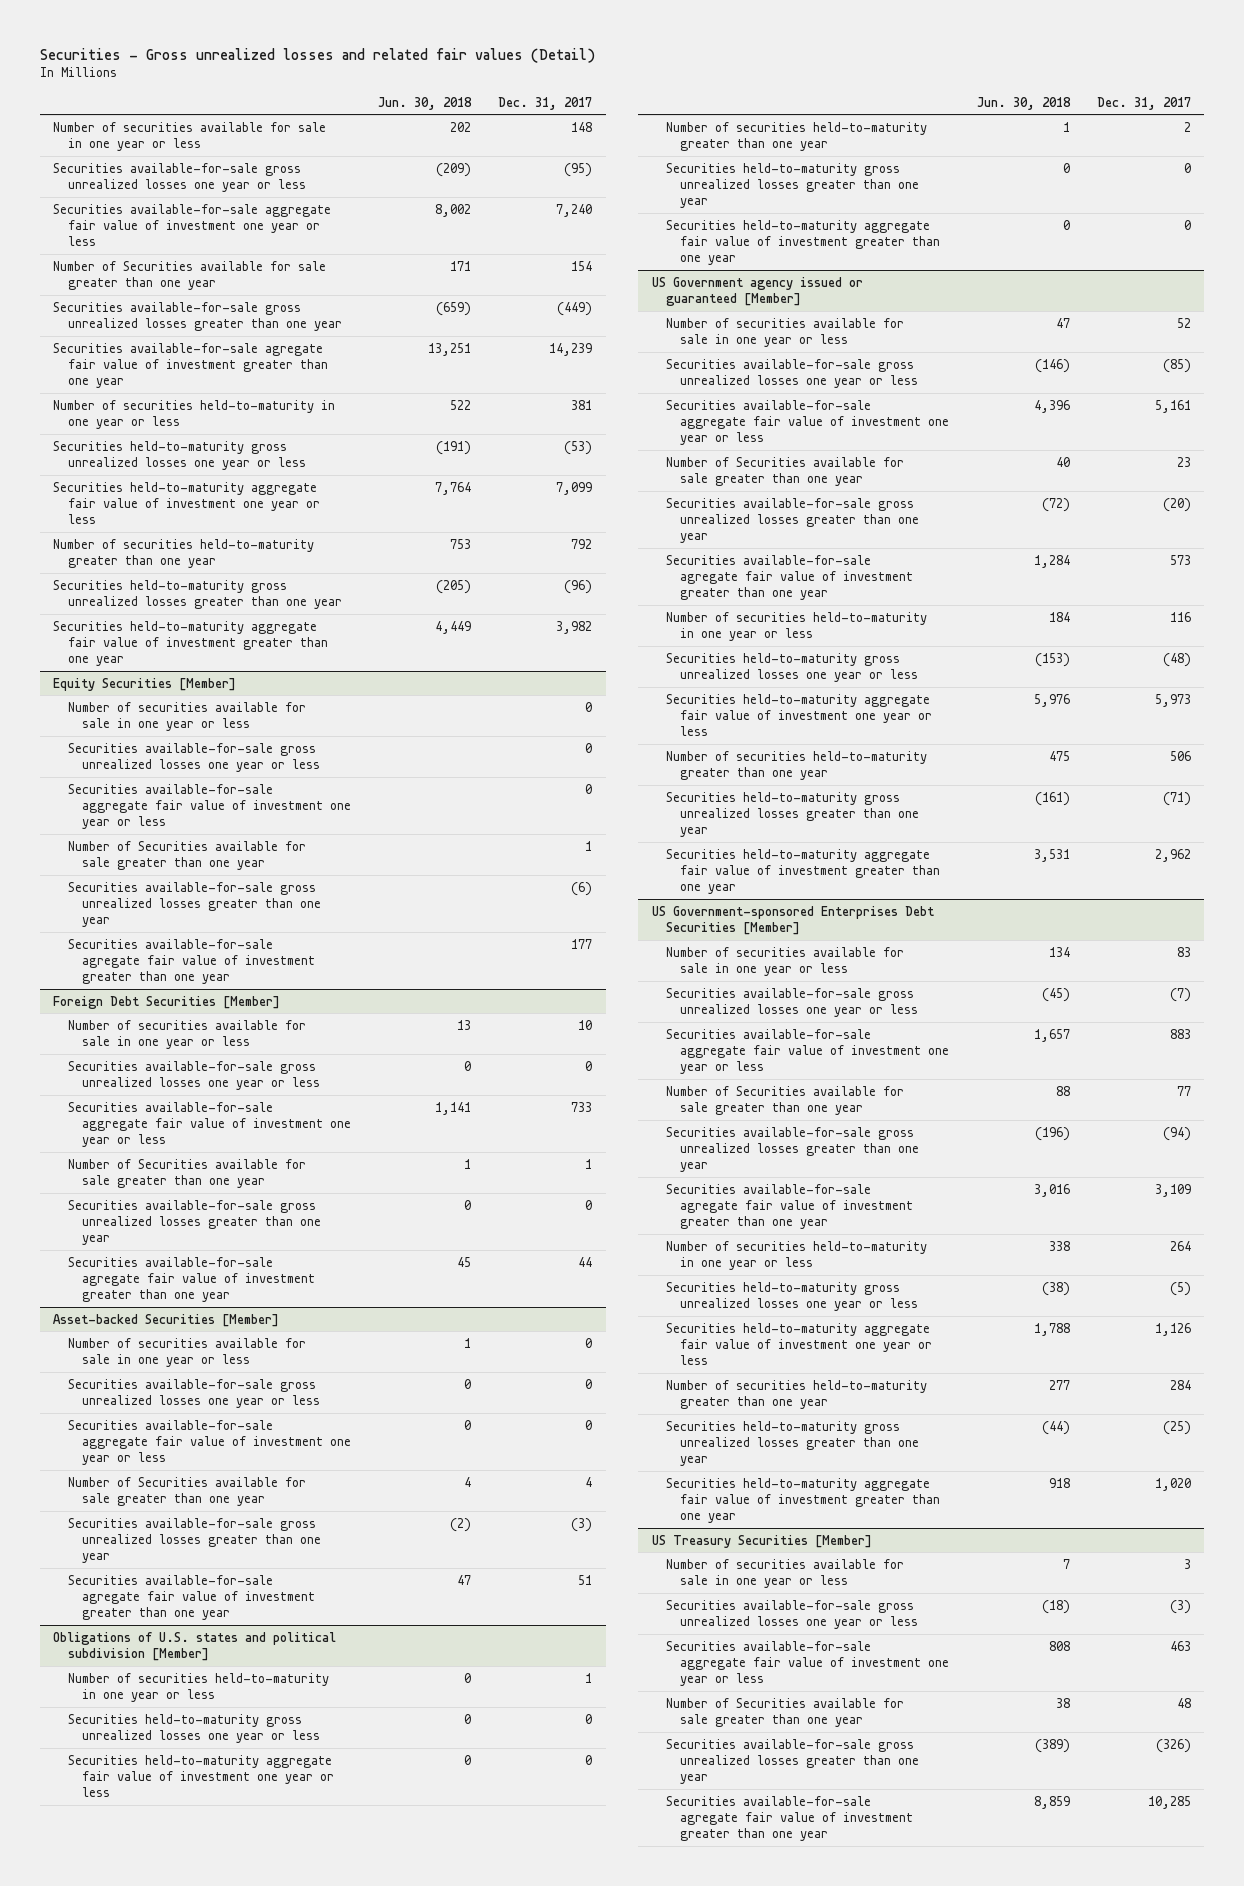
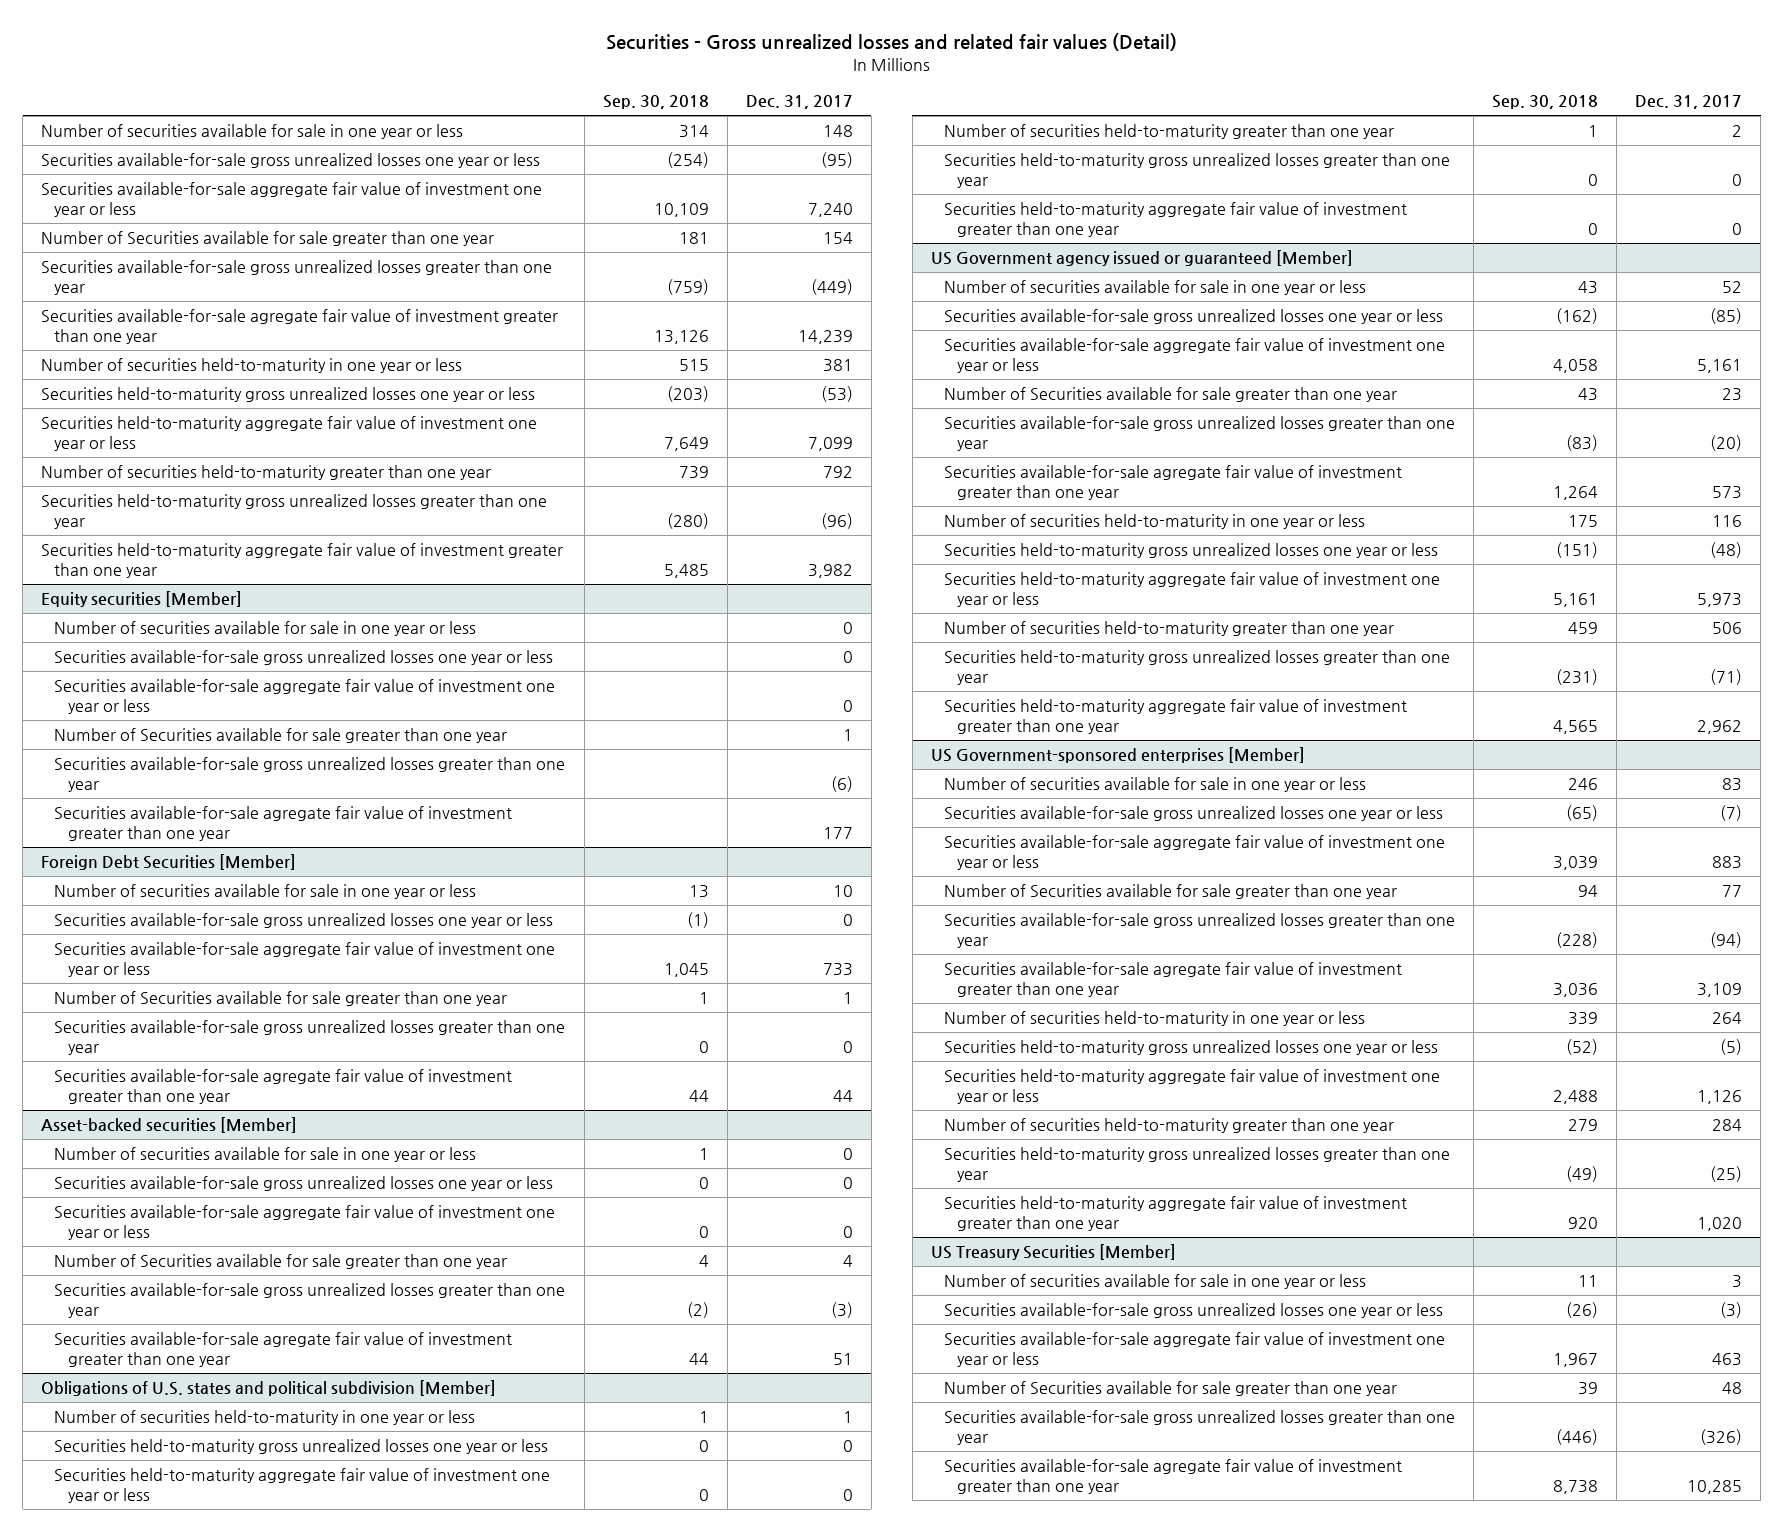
[378,96,473,110] Jun. 30, 2018 -> none
none -> [602,95,709,110] Sep. 30, 2018
[53,677,237,691] Equity Securities [Member] -> [41,591,243,608] Equity securities [Member]
[53,1313,280,1327] Asset-backed Securities [Member] -> [41,1117,298,1134] Asset-backed securities [Member]
[651,905,934,935] US Government-sponsored Enterprises Debt Securities [Member] -> [930,747,1305,764] US Government-sponsored enterprises [Member]

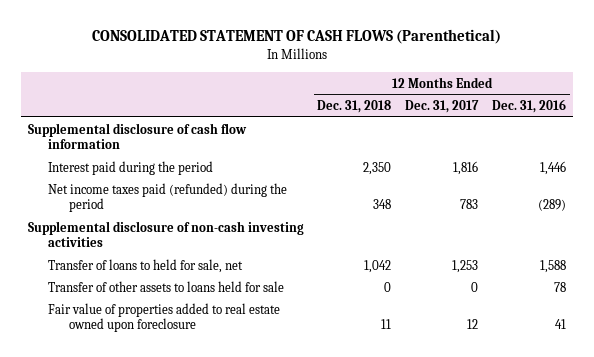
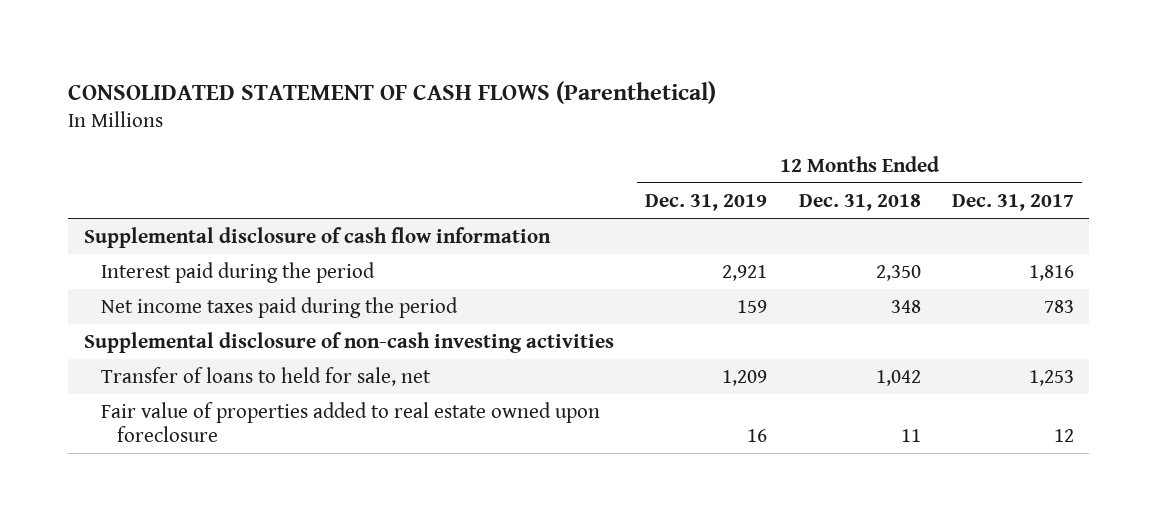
[492,99,567,114] Dec. 31, 2016 -> none
none -> [645,193,768,211] Dec. 31, 2019
[48,182,288,213] Net income taxes paid (refunded) during the period -> [100,296,458,318] Net income taxes paid during the period
[48,280,285,292] Transfer of other assets to loans held for sale -> none

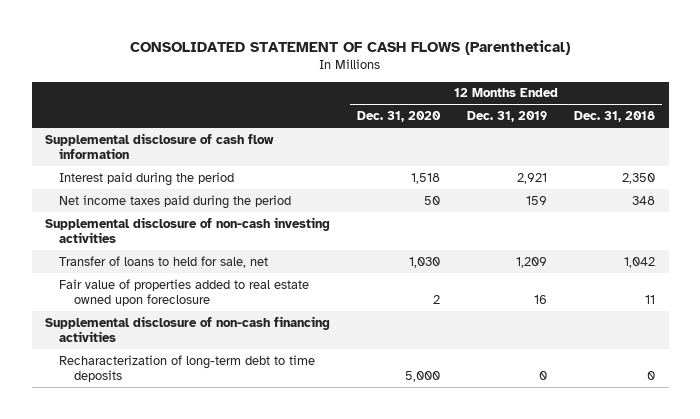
[951,193,1074,211] Dec. 31, 2017 -> none
none -> [357,111,442,123] Dec. 31, 2020
none -> [45,315,331,342] Supplemental disclosure of non-cash financing activities
none -> [59,354,316,382] Recharacterization of long-term debt to time deposits

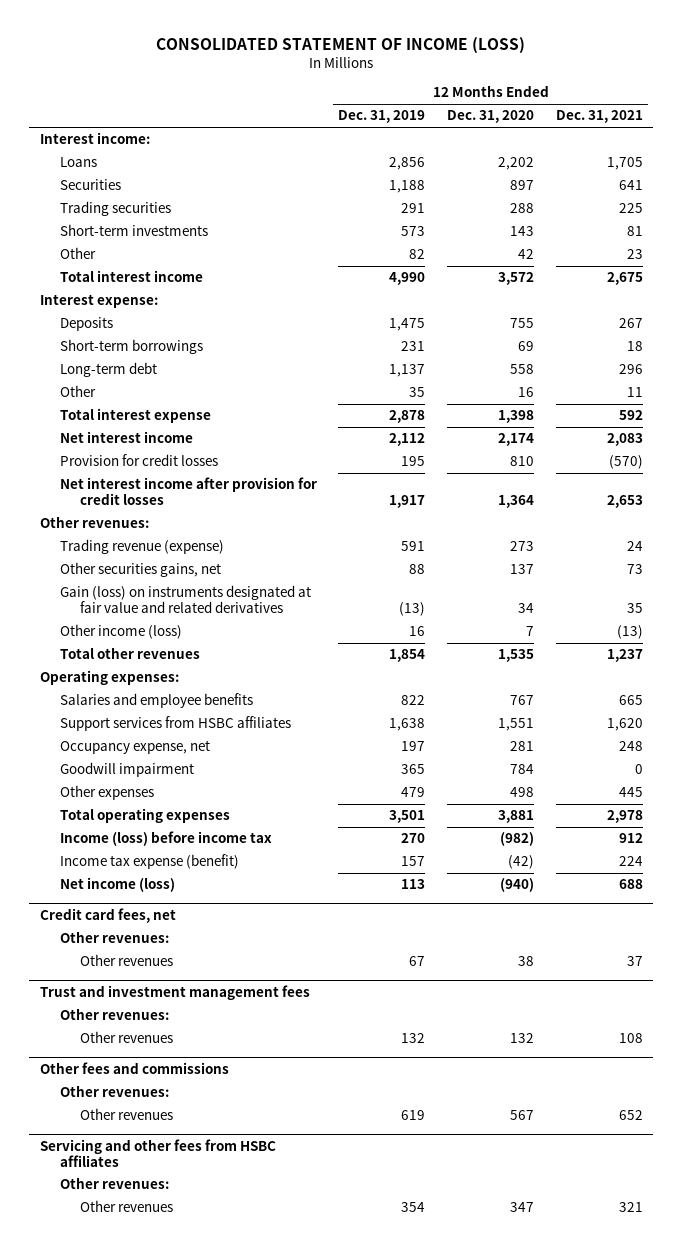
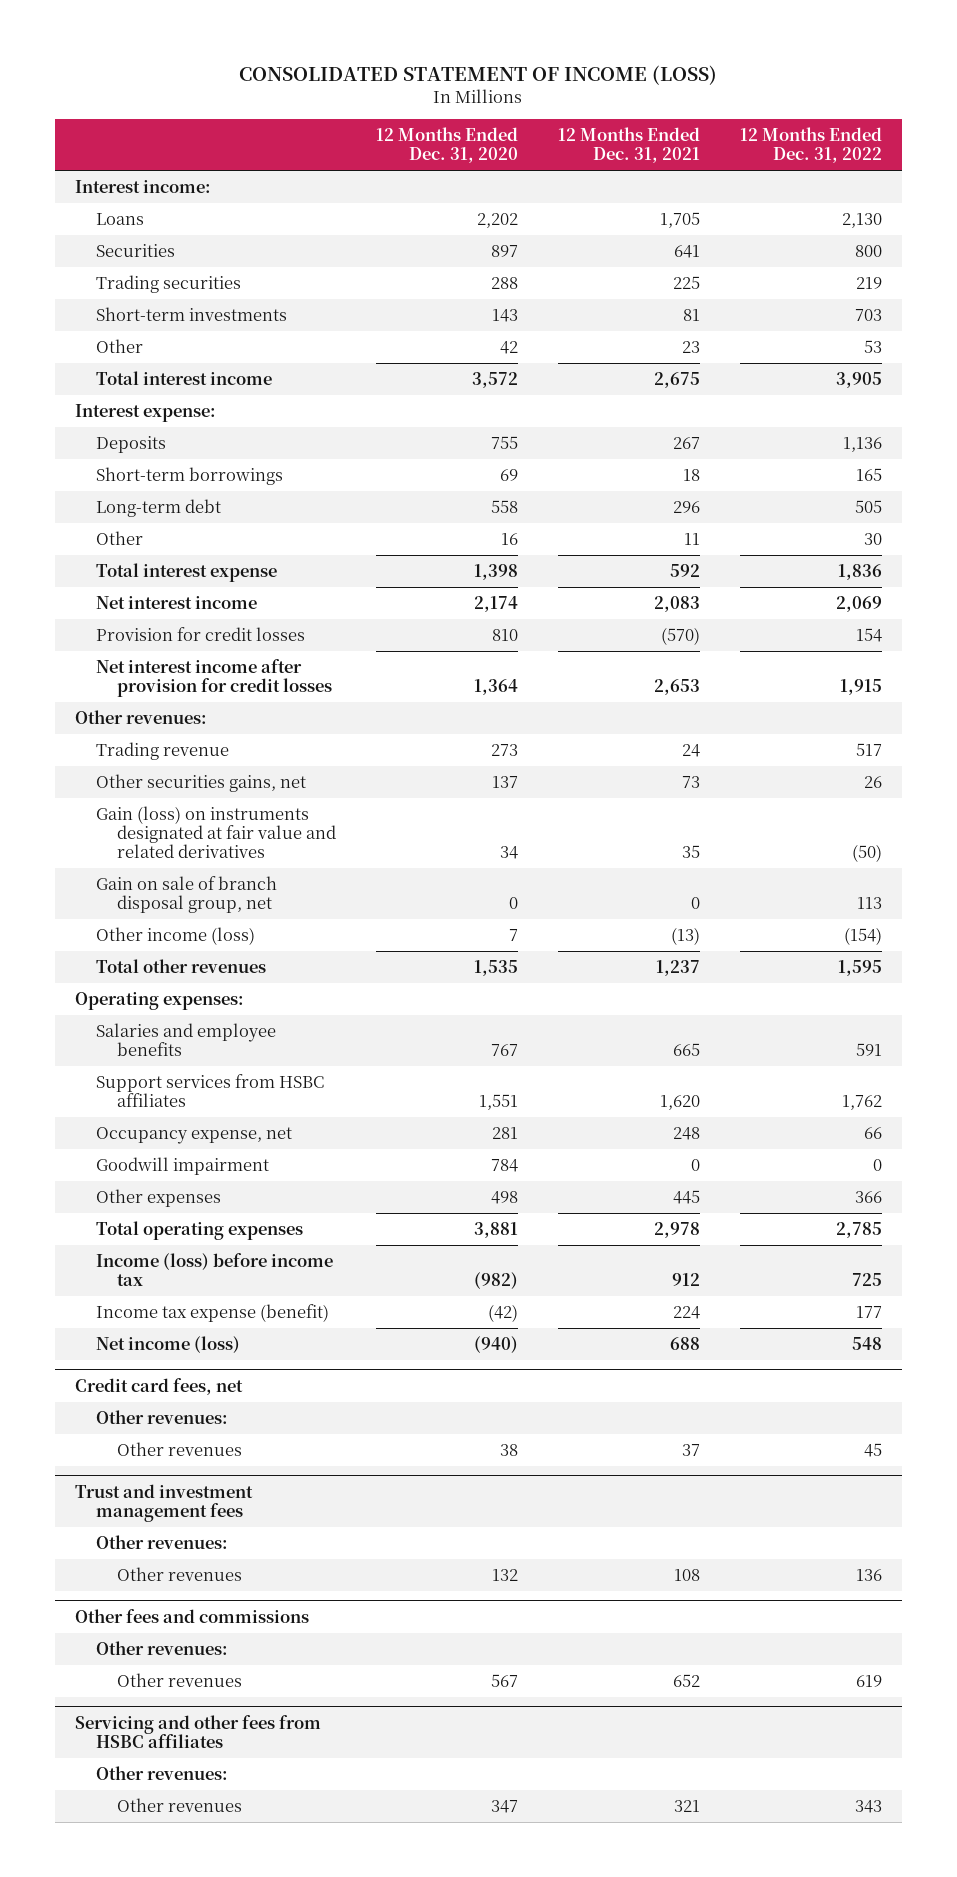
[338,110,426,124] Dec. 31, 2019 -> none
none -> [739,126,882,164] 12 Months Ended Dec. 31, 2022
[59,539,224,555] Trading revenue (expense) -> [96,741,230,760] Trading revenue
none -> [96,875,278,914] Gain on sale of branch disposal group, net

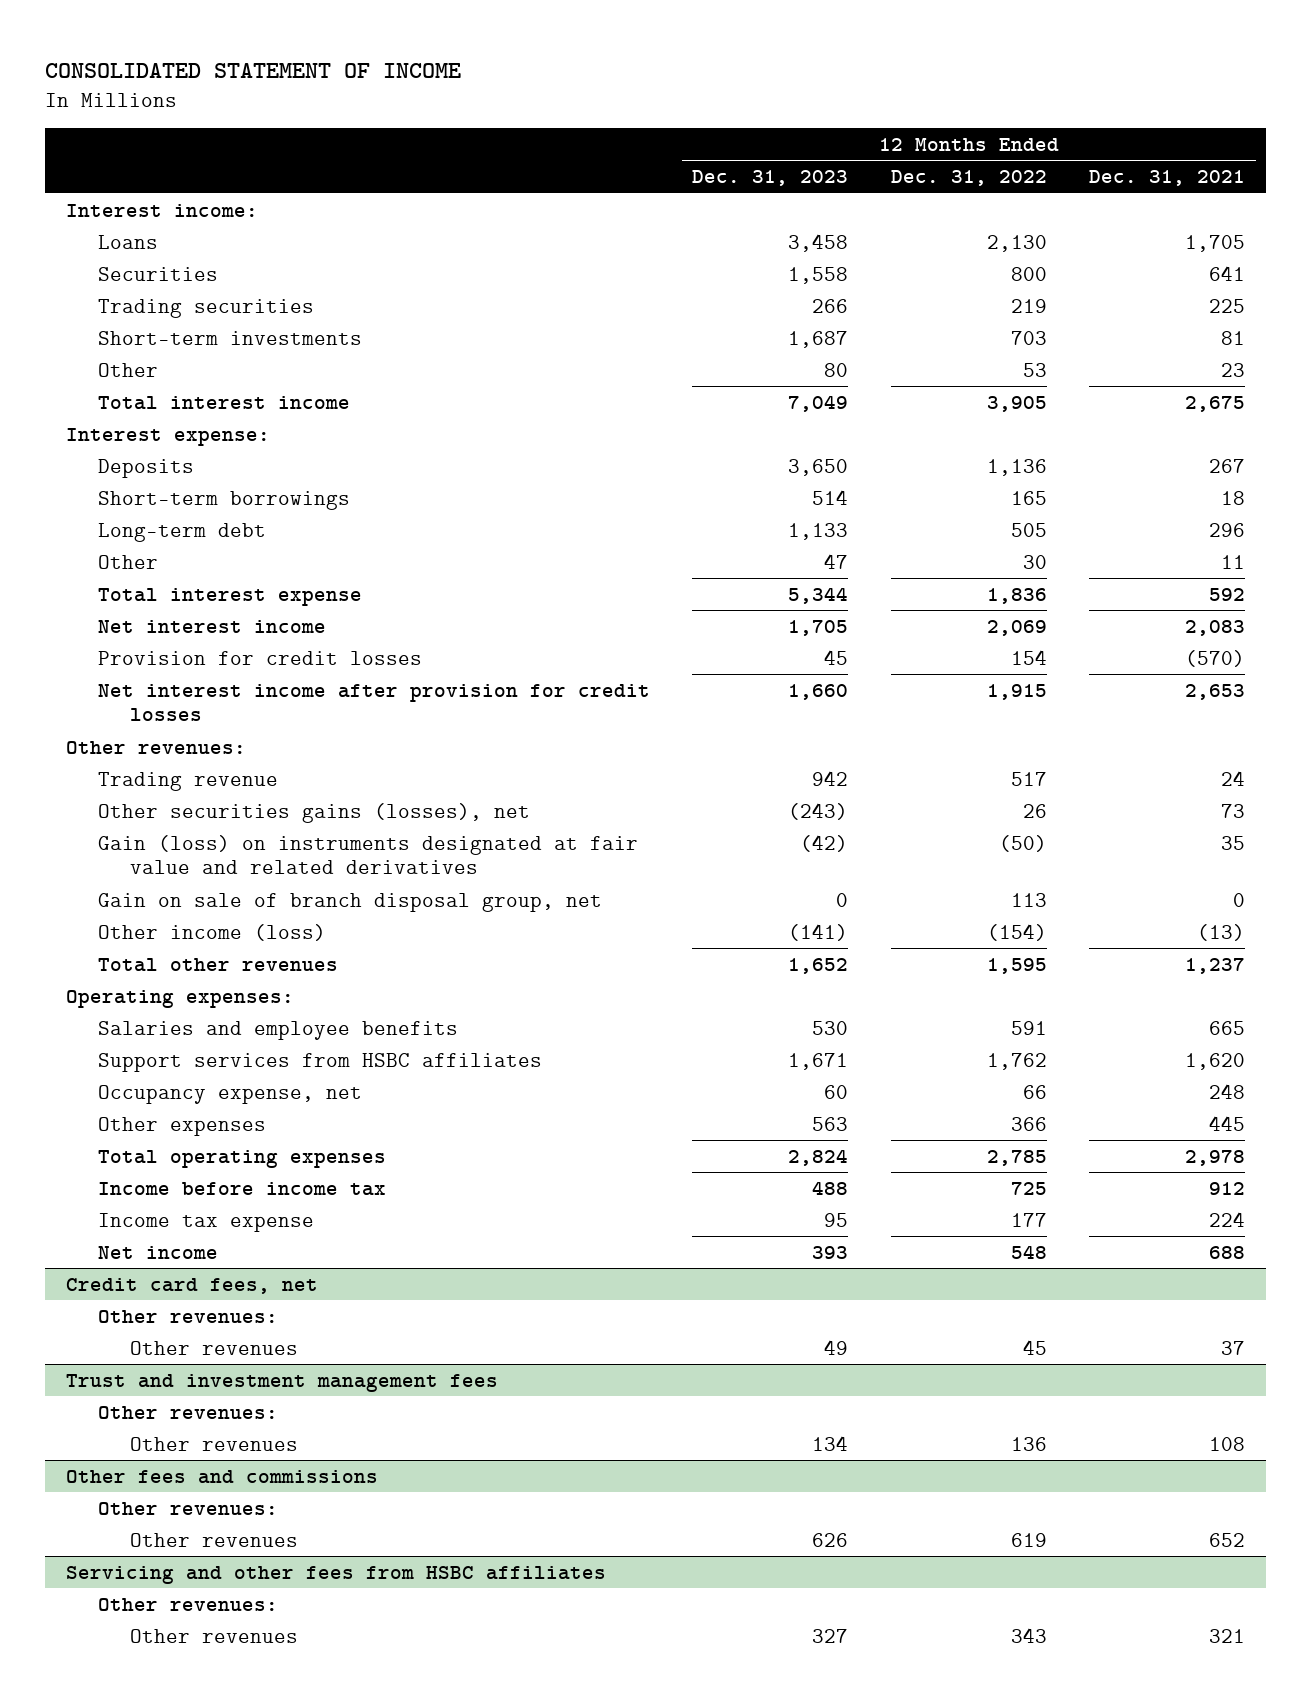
[239,64,718,85] CONSOLIDATED STATEMENT OF INCOME (LOSS) -> [44,62,461,78] CONSOLIDATED STATEMENT OF INCOME
[375,126,518,164] 12 Months Ended Dec. 31, 2020 -> none
none -> [692,170,849,187] Dec. 31, 2023
[96,773,307,792] Other securities gains, net -> [98,802,531,823] Other securities gains (losses), net
[96,1156,270,1175] Goodwill impairment -> none
[96,1252,334,1287] Income (loss) before income tax -> [98,1181,387,1196] Income before income tax
[96,1303,330,1322] Income tax expense (benefit) -> [98,1212,315,1232] Income tax expense
[96,1335,241,1353] Net income (loss) -> [98,1245,219,1259] Net income

